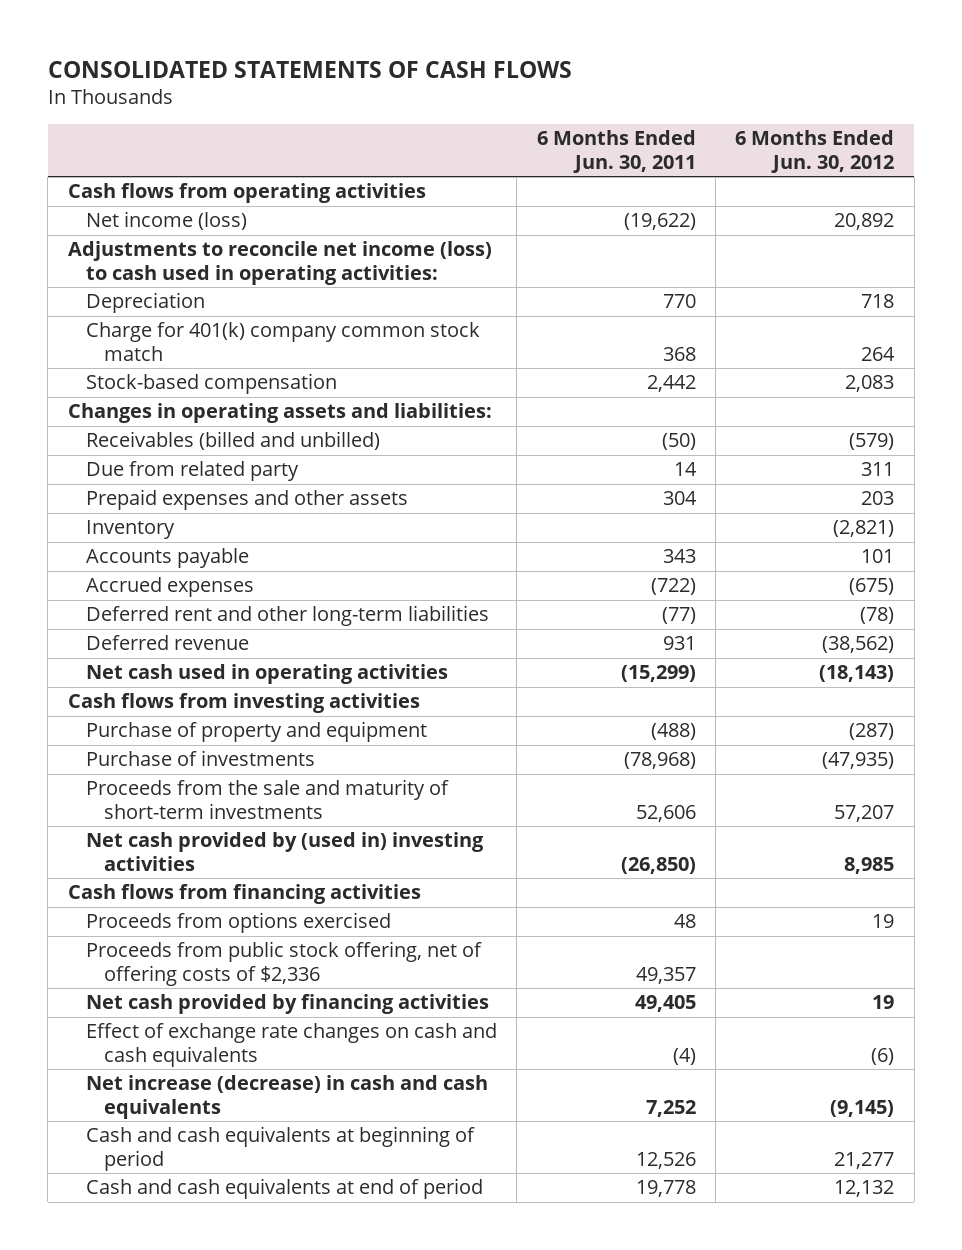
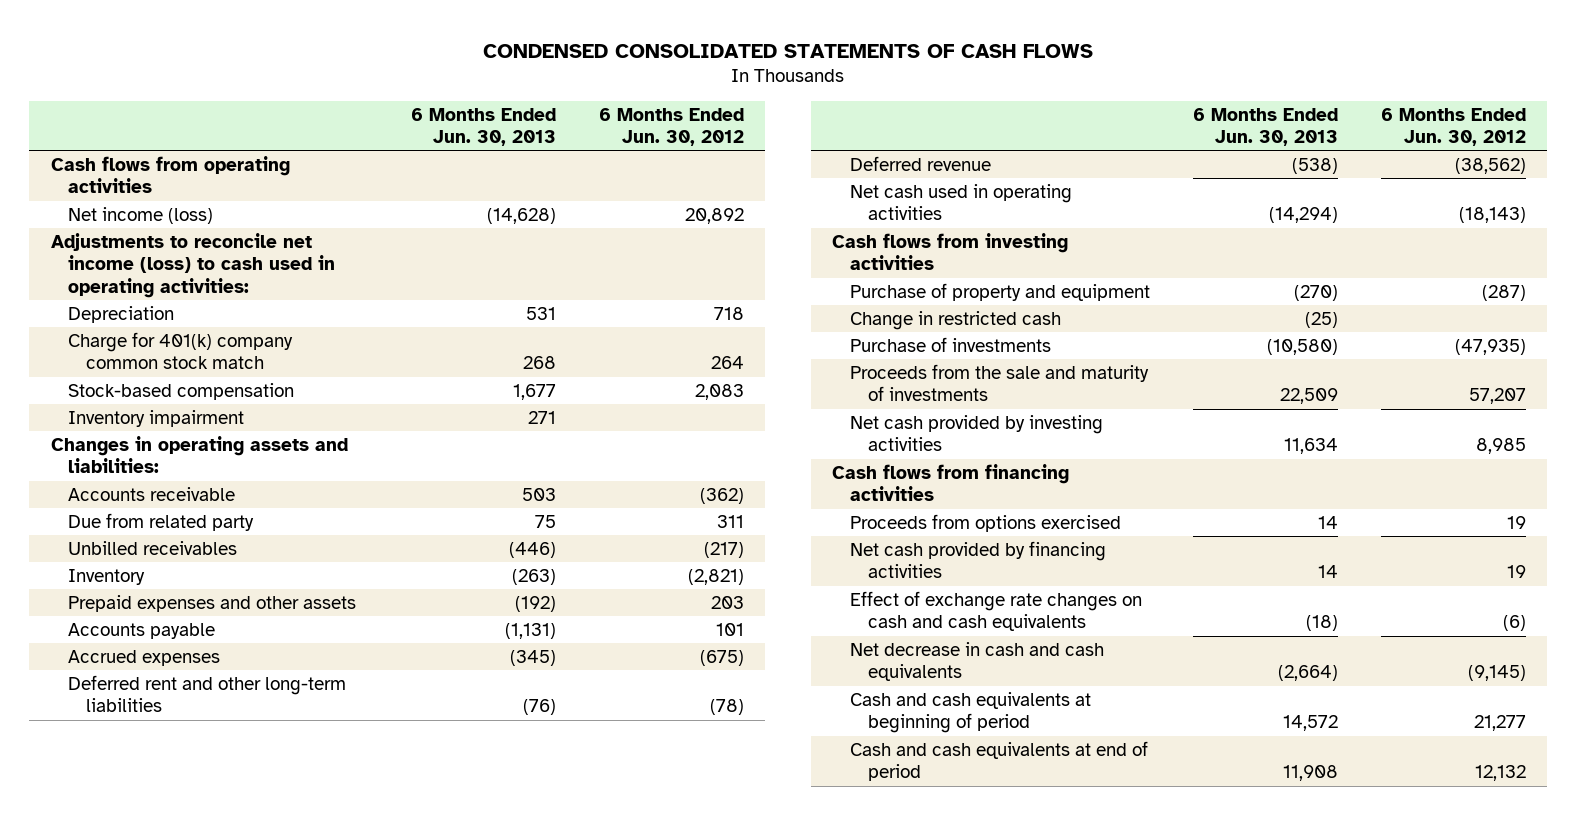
[47,61,572,79] CONSOLIDATED STATEMENTS OF CASH FLOWS -> [483,43,1094,58] CONDENSED CONSOLIDATED STATEMENTS OF CASH FLOWS
[536,130,696,173] 6 Months Ended Jun. 30, 2011 -> none
none -> [411,107,557,147] 6 Months Ended Jun. 30, 2013
none -> [68,409,245,427] Inventory impairment
[85,431,380,451] Receivables (billed and unbilled) -> none
none -> [68,486,236,501] Accounts receivable
none -> [68,540,238,555] Unbilled receivables
[85,489,408,511] Prepaid expenses and other assets -> [68,594,357,612] Prepaid expenses and other assets
none -> [850,310,1062,330] Change in restricted cash
[85,779,449,819] Proceeds from the sale and maturity of short-term investments -> [850,363,1150,402] Proceeds from the sale and maturity of investments
[85,832,484,871] Net cash provided by (used in) investing activities -> [850,414,1104,452] Net cash provided by investing activities
[85,941,482,986] Proceeds from public stock offering, net of offering costs of $2,336 -> none
[85,1075,488,1119] Net increase (decrease) in cash and cash equivalents -> [850,641,1105,682] Net decrease in cash and cash equivalents

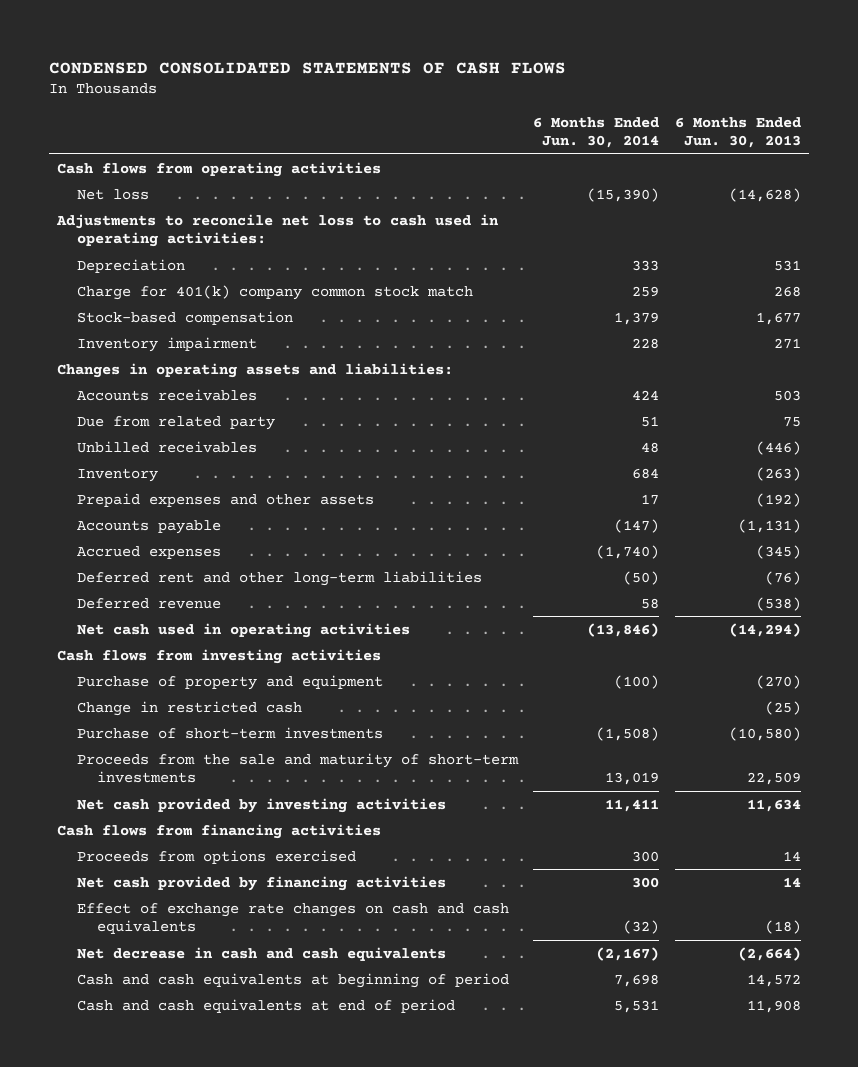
[598,107,744,147] 6 Months Ended Jun. 30, 2012 -> none
none -> [533,116,660,148] 6 Months Ended Jun. 30, 2014
[68,206,214,224] Net income (loss) -> [76,188,149,200] Net loss
[50,232,336,298] Adjustments to reconcile net income (loss) to cash used in operating activities: -> [55,213,499,248] Adjustments to reconcile net loss to cash used in operating activities:
[68,486,236,501] Accounts receivable -> none
none -> [76,388,257,401] Accounts receivables
[850,336,1052,352] Purchase of investments -> [76,726,383,739] Purchase of short-term investments
[850,363,1150,402] Proceeds from the sale and maturity of investments -> [76,752,519,784] Proceeds from the sale and maturity of short-term investments

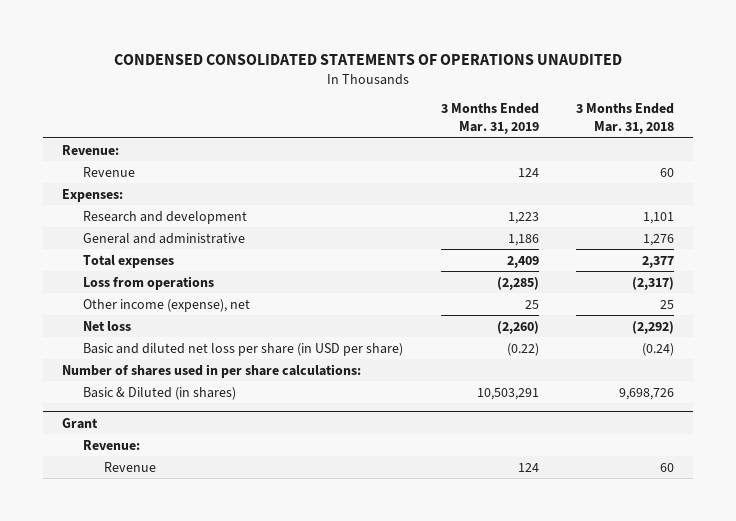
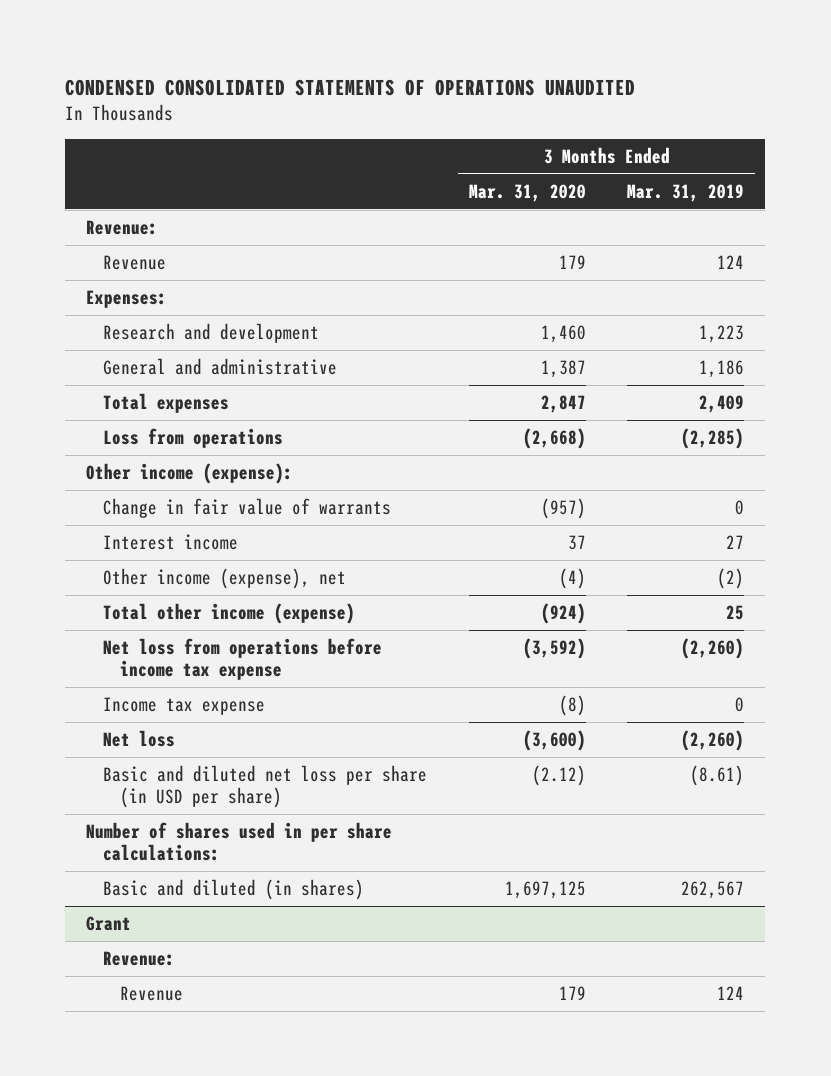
[576,103,675,135] 3 Months Ended Mar. 31, 2018 -> none
none -> [468,183,586,202] Mar. 31, 2020
none -> [86,463,294,485] Other income (expense):
none -> [103,498,392,519] Change in fair value of warrants
none -> [103,534,239,551] Interest income
[524,299,539,309] 25 -> [717,568,745,590] (2)
none -> [103,603,356,625] Total other income (expense)
none -> [103,638,383,680] Net loss from operations before income tax expense
none -> [103,697,266,716] Income tax expense
[506,342,539,356] (0.22) -> [690,765,745,787] (8.61)
[82,386,236,400] Basic & Diluted (in shares) -> [103,879,365,901] Basic and diluted (in shares)
[476,387,539,400] 10,503,291 -> [681,881,745,900] 262,567

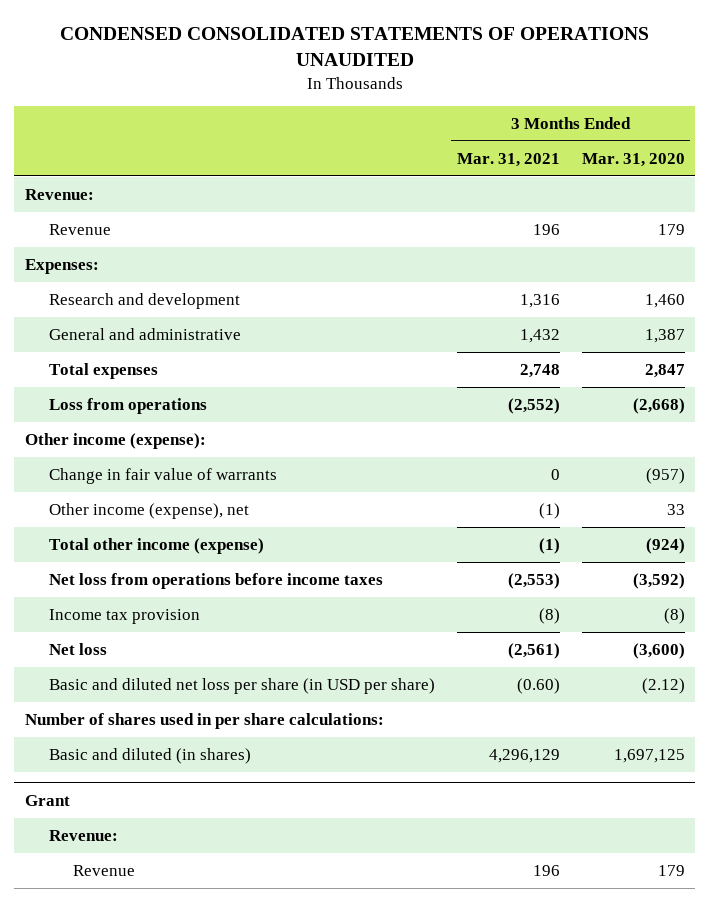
[627,183,745,202] Mar. 31, 2019 -> none
none -> [456,152,560,167] Mar. 31, 2021
[103,534,239,551] Interest income -> none
[558,568,586,590] (4) -> [666,503,685,515] 33
[103,638,383,680] Net loss from operations before income tax expense -> [49,572,384,589] Net loss from operations before income taxes
[103,697,266,716] Income tax expense -> [49,608,201,624] Income tax provision

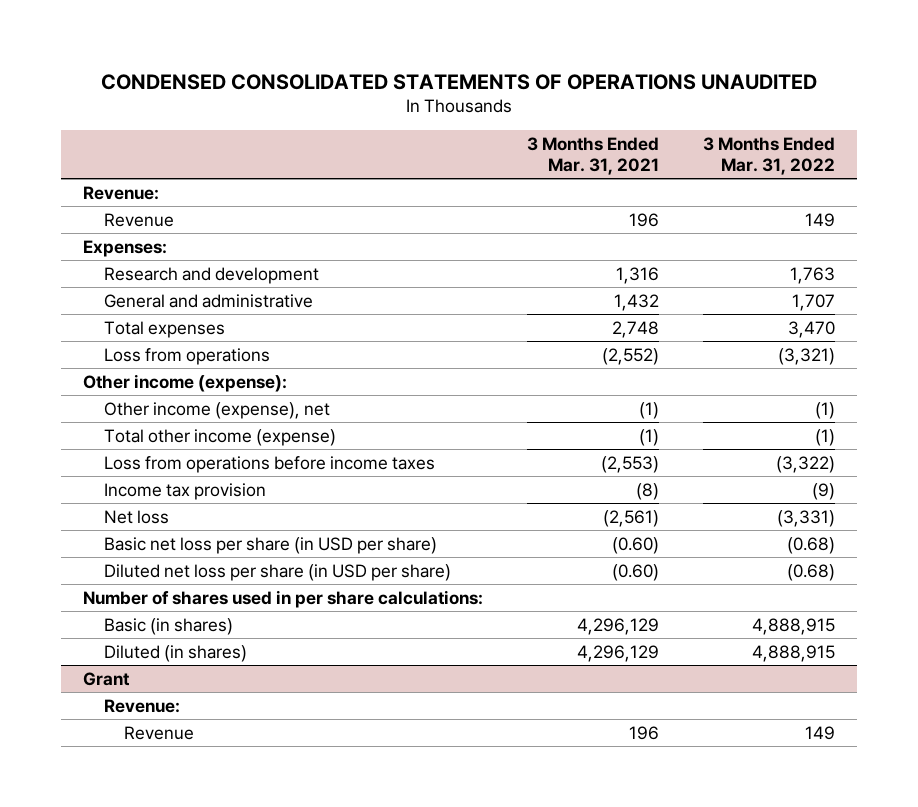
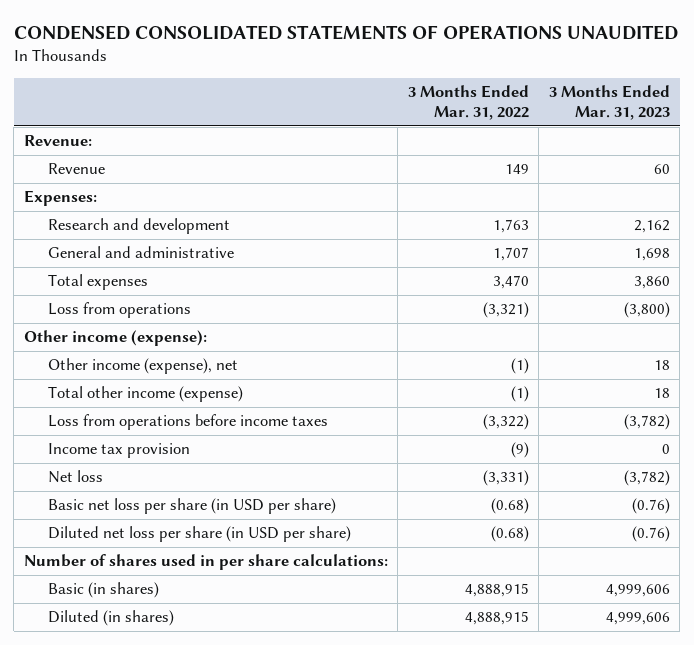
[526,137,659,175] 3 Months Ended Mar. 31, 2021 -> none
none -> [548,84,670,121] 3 Months Ended Mar. 31, 2023
[83,672,131,687] Grant -> none
[103,699,180,714] Revenue: -> none
[124,726,195,741] Revenue -> none

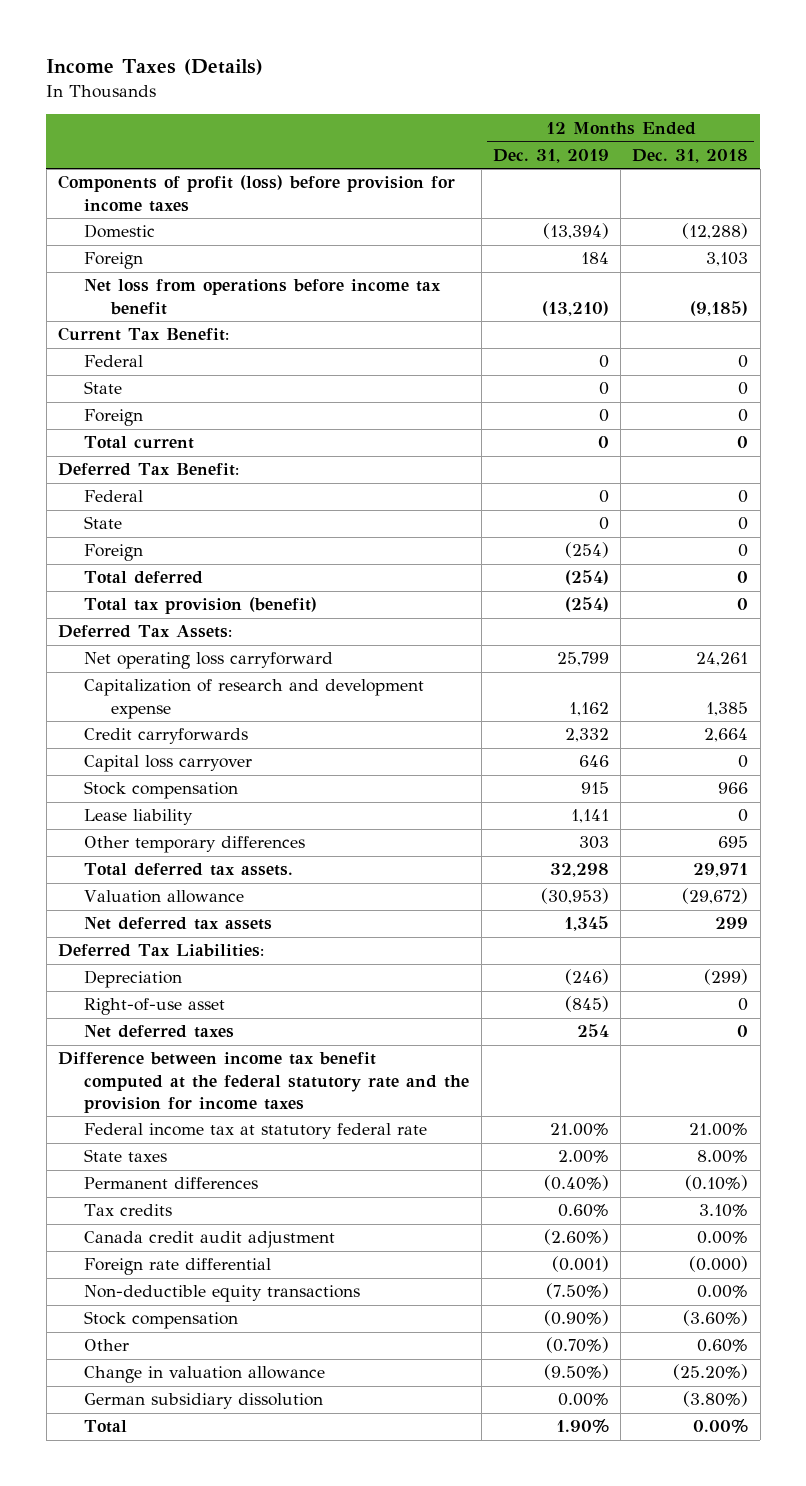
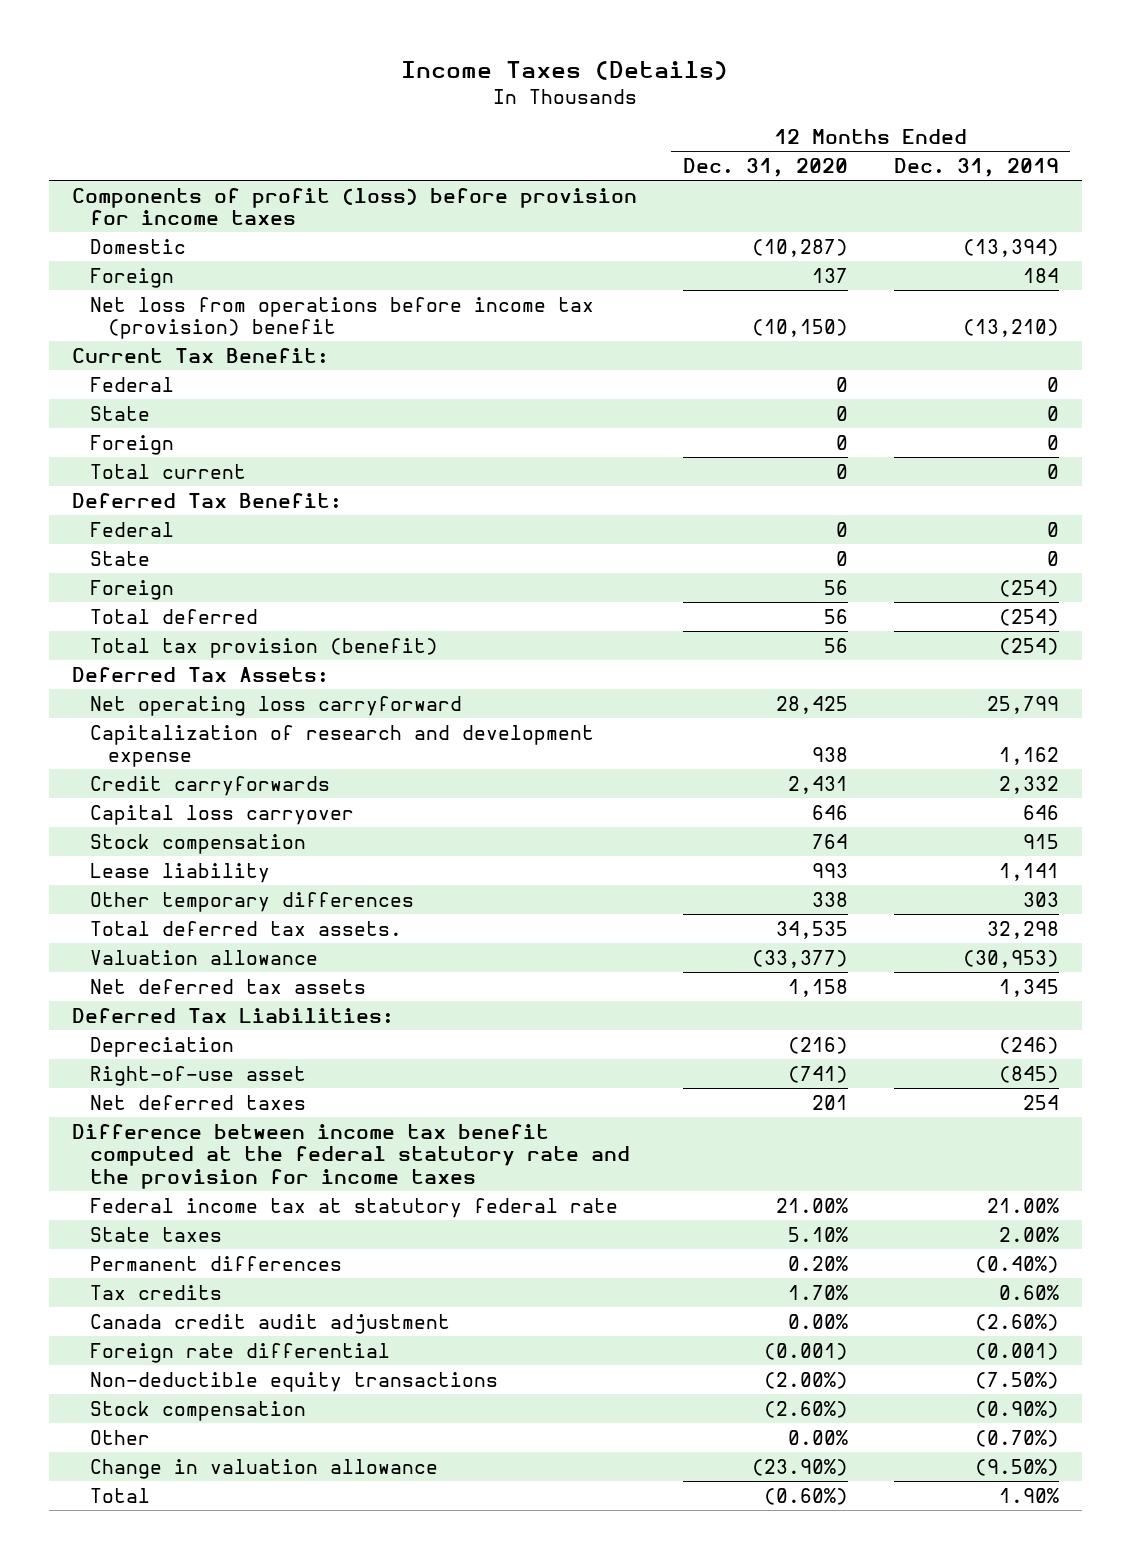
[632,148,749,163] Dec. 31, 2018 -> none
none -> [682,157,848,177] Dec. 31, 2020
[84,279,442,315] Net loss from operations before income tax benefit -> [90,296,595,340] Net loss from operations before income tax (provision) benefit
[84,1393,324,1410] German subsidiary dissolution -> none

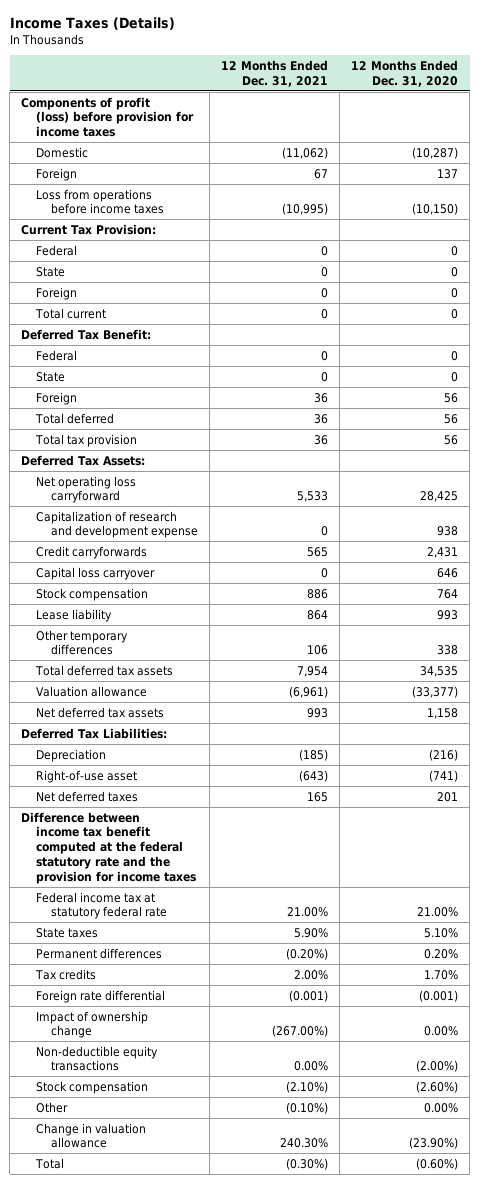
[893,157,1059,177] Dec. 31, 2019 -> none
none -> [221,59,329,87] 12 Months Ended Dec. 31, 2021
[90,296,595,340] Net loss from operations before income tax (provision) benefit -> [36,188,165,215] Loss from operations before income taxes
[71,347,329,363] Current Tax Benefit: -> [21,223,157,235] Current Tax Provision:
[90,637,439,658] Total tax provision (benefit) -> [35,433,138,447] Total tax provision
[90,920,403,936] Total deferred tax assets. -> [35,664,174,676] Total deferred tax assets
[90,1313,451,1334] Canada credit audit adjustment -> none
none -> [36,1010,149,1039] Impact of ownership change

